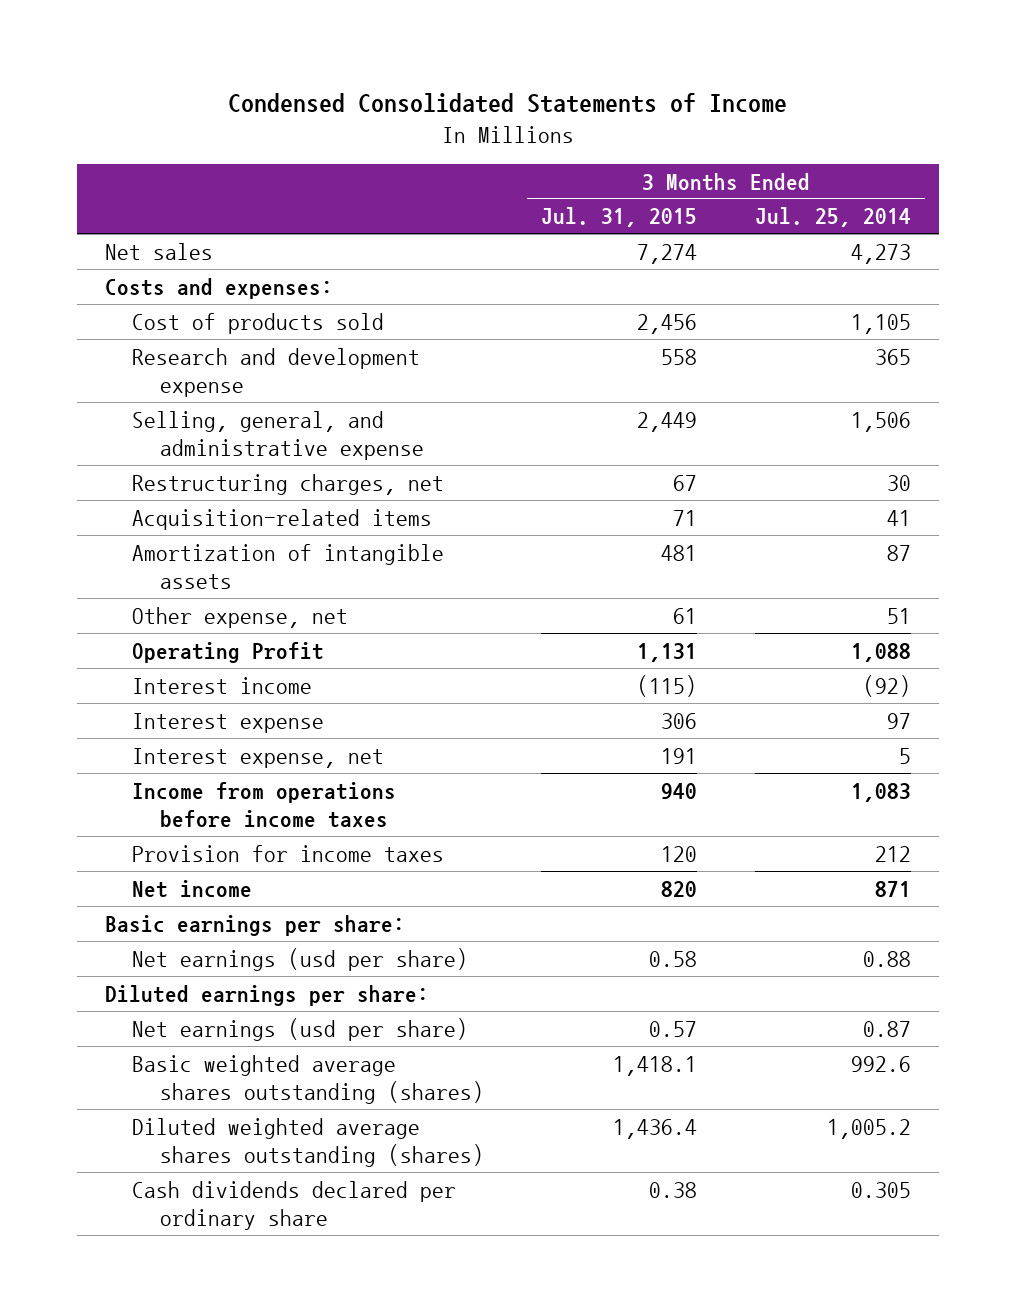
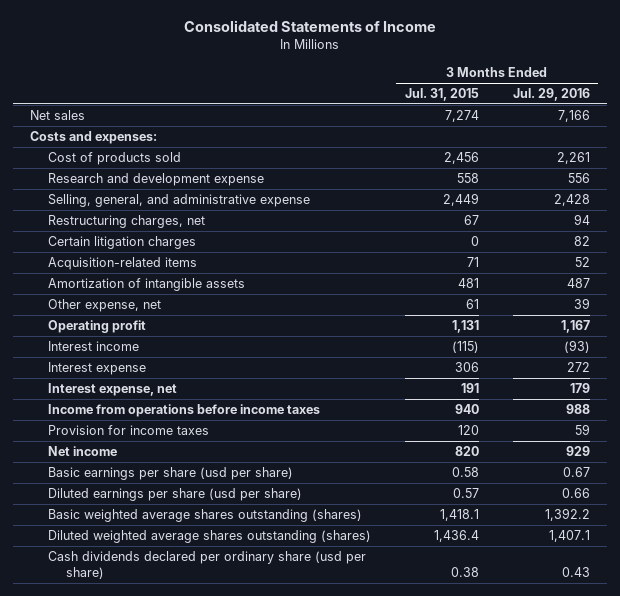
[227,93,787,114] Condensed Consolidated Statements of Income -> [183,20,436,33] Consolidated Statements of Income
[754,207,911,228] Jul. 25, 2014 -> none
none -> [512,88,590,102] Jul. 29, 2016
none -> [47,236,196,250] Certain litigation charges
[132,641,325,663] Operating Profit -> [47,320,146,334] Operating profit
[105,914,406,936] Basic earnings per share: -> none
[105,984,430,1006] Diluted earnings per share: -> none
[132,947,469,971] Net earnings (usd per share) -> [47,467,293,481] Basic earnings per share (usd per share)
[132,1017,469,1041] Net earnings (usd per share) -> [47,488,302,502] Diluted earnings per share (usd per share)
[132,1180,457,1231] Cash dividends declared per ordinary share -> [47,551,366,580] Cash dividends declared per ordinary share (usd per share)

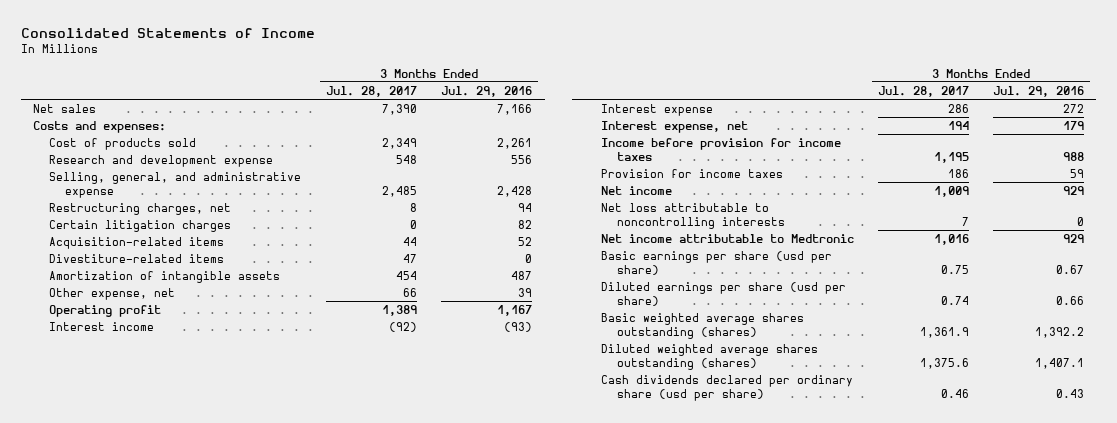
[404,88,479,102] Jul. 31, 2015 -> none
none -> [326,85,418,97] Jul. 28, 2017
none -> [49,253,225,263] Divestiture-related items
[47,404,320,418] Income from operations before income taxes -> [600,137,841,161] Income before provision for income taxes
none -> [600,202,785,229] Net loss attributable to noncontrolling interests
none -> [600,233,854,243] Net income attributable to Medtronic

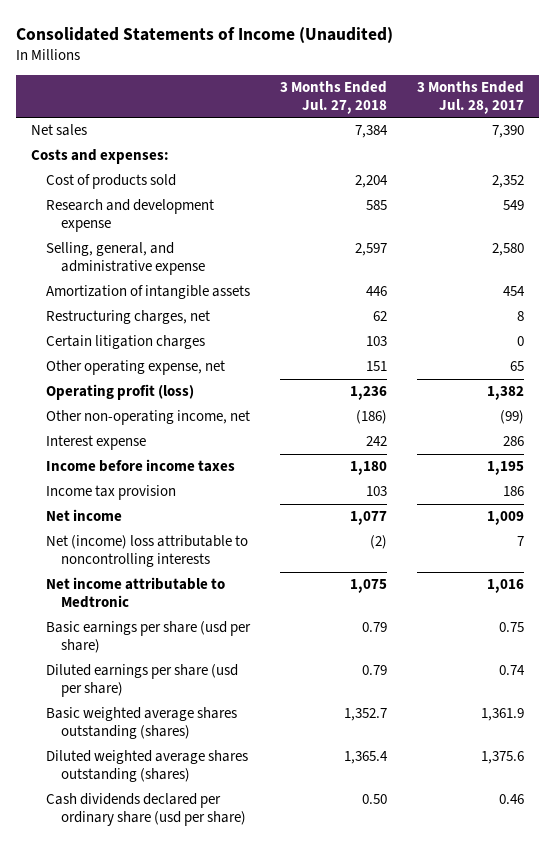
[20,28,315,39] Consolidated Statements of Income -> [16,26,394,43] Consolidated Statements of Income (Unaudited)
[441,85,533,97] Jul. 29, 2016 -> none
none -> [280,81,388,114] 3 Months Ended Jul. 27, 2018
[382,137,418,149] 2,349 -> [492,175,525,189] 2,352
[396,154,418,164] 548 -> [503,200,525,211] 549
[382,185,418,197] 2,485 -> [492,243,525,257] 2,580
[49,270,281,283] Amortization of intangible assets -> [46,285,251,300] Amortization of intangible assets
[49,236,225,249] Acquisition-related items -> none
[49,253,225,263] Divestiture-related items -> none
[49,321,155,331] Interest income -> none
[49,287,176,300] Other expense, net -> [46,360,226,376] Other operating expense, net
[403,287,418,297] 66 -> [510,361,525,372] 65
[49,304,162,317] Operating profit -> [46,384,195,401] Operating profit (loss)
[382,304,418,316] 1,389 -> [487,386,525,401] 1,382
none -> [46,410,251,426] Other non-operating income, net
[600,120,748,133] Interest expense, net -> none
[600,137,841,161] Income before provision for income taxes -> [46,459,236,473] Income before income taxes
[600,168,783,178] Provision for income taxes -> [46,485,177,501] Income tax provision
[600,202,785,229] Net loss attributable to noncontrolling interests -> [46,535,249,568] Net (income) loss attributable to noncontrolling interests

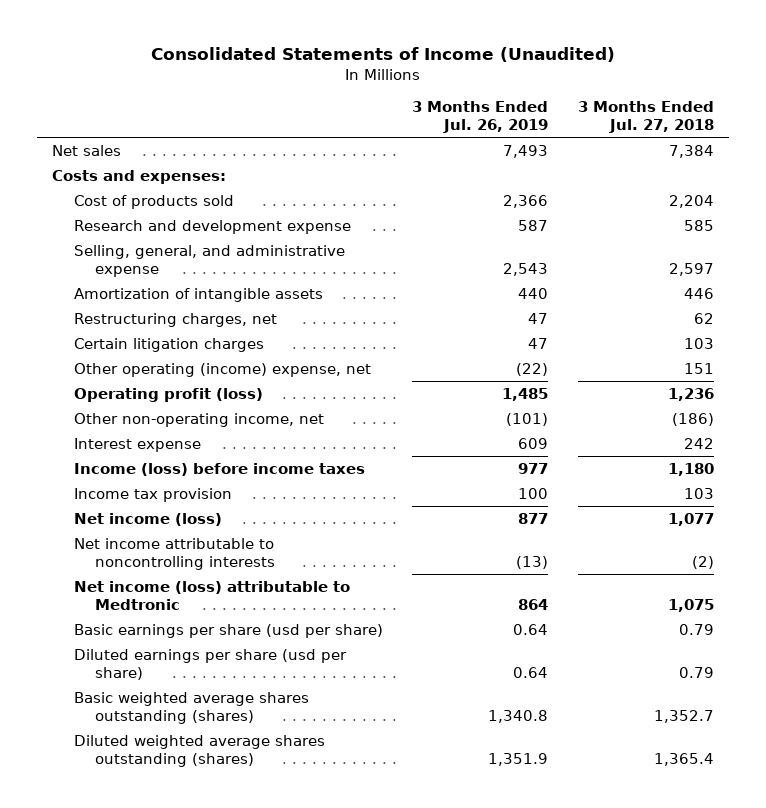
[417,81,525,114] 3 Months Ended Jul. 28, 2017 -> none
none -> [412,100,549,134] 3 Months Ended Jul. 26, 2019
[46,360,226,376] Other operating expense, net -> [73,362,371,377] Other operating (income) expense, net
[46,459,236,473] Income before income taxes -> [73,462,365,476] Income (loss) before income taxes
[46,509,123,522] Net income -> [73,512,222,526] Net income (loss)
[46,535,249,568] Net (income) loss attributable to noncontrolling interests -> [73,537,276,570] Net income attributable to noncontrolling interests
[46,577,226,609] Net income attributable to Medtronic -> [73,580,350,610] Net income (loss) attributable to Medtronic
[46,793,247,827] Cash dividends declared per ordinary share (usd per share) -> none

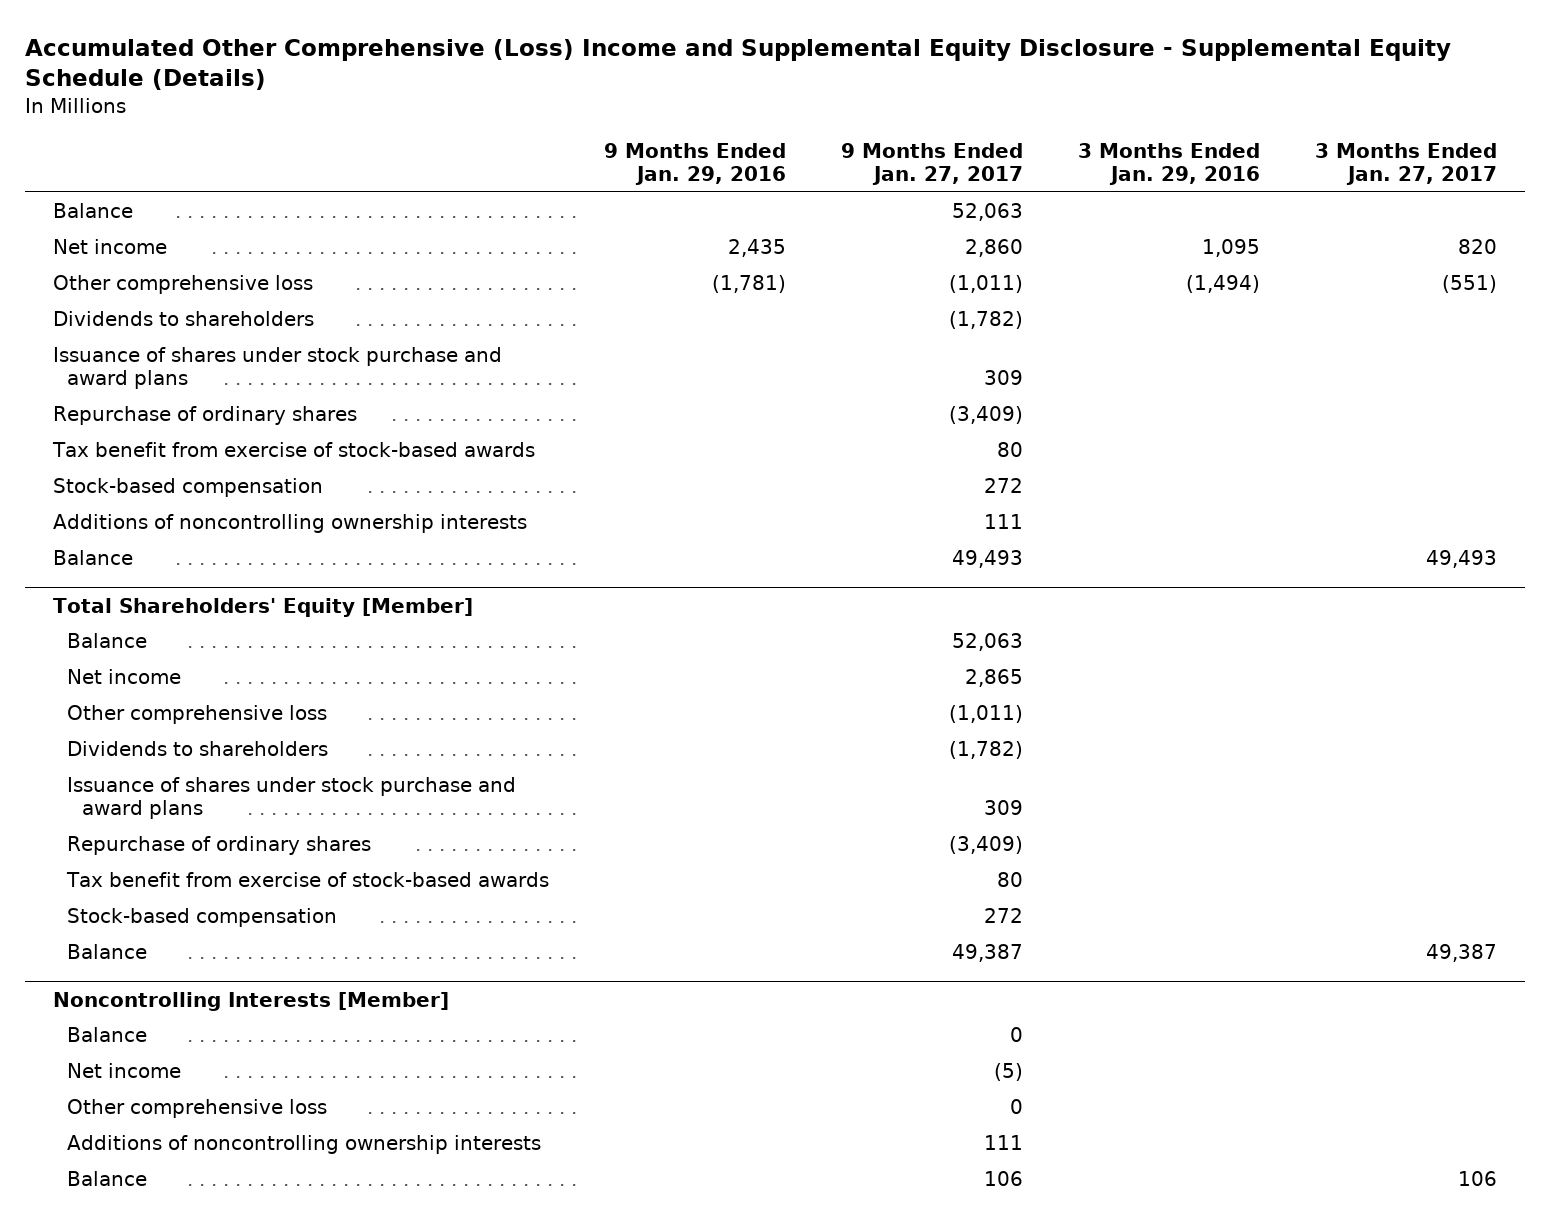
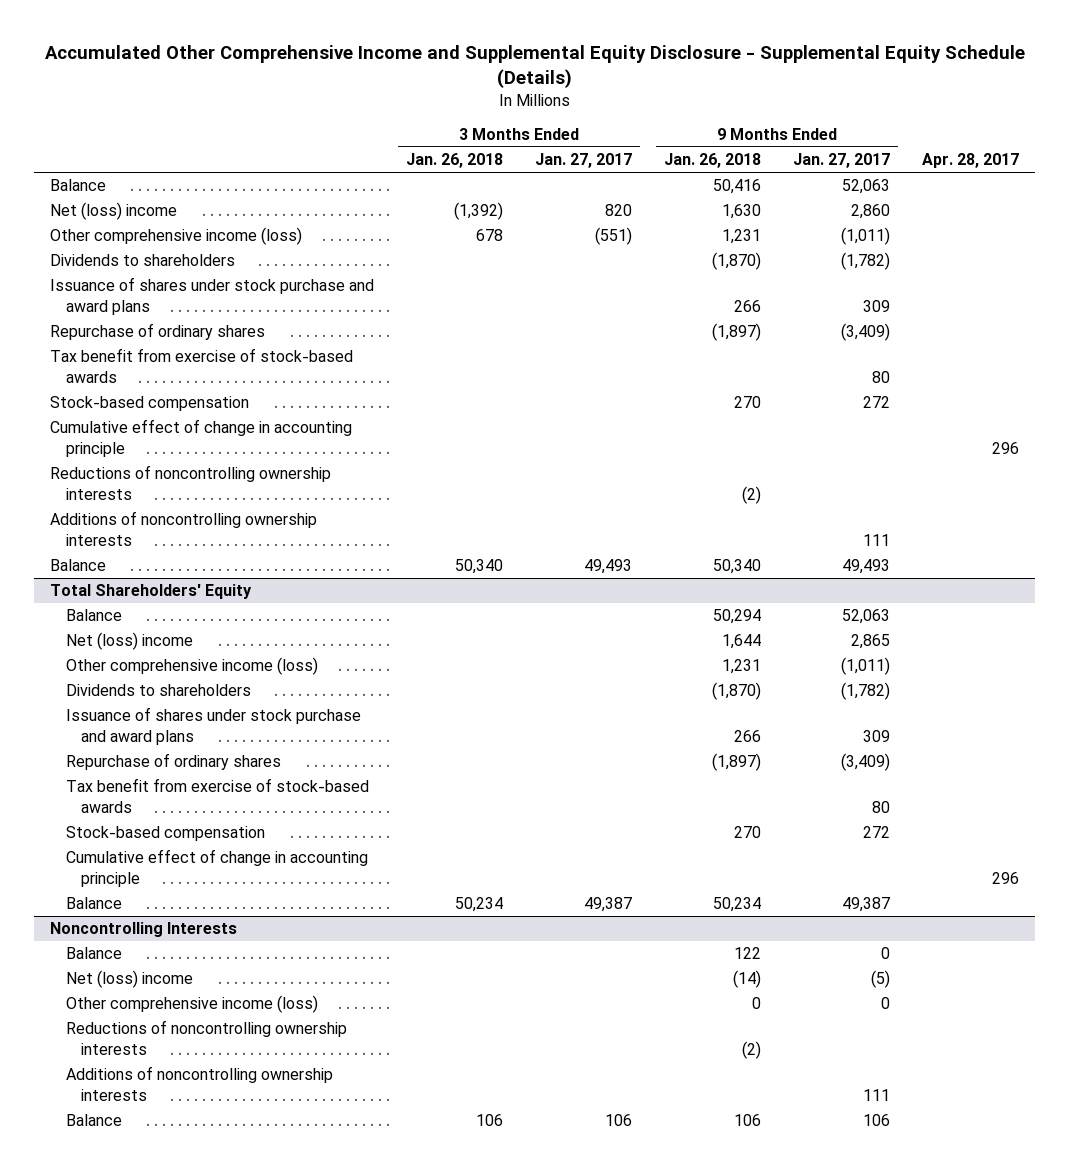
[25,38,1452,91] Accumulated Other Comprehensive (Loss) Income and Supplemental Equity Disclosure - Supplemental Equity Schedule (Details) -> [44,45,1025,89] Accumulated Other Comprehensive Income and Supplemental Equity Disclosure - Supplemental Equity Schedule (Details)
[604,142,787,186] 9 Months Ended Jan. 29, 2016 -> none
[1078,142,1261,186] 3 Months Ended Jan. 29, 2016 -> none
none -> [406,153,504,169] Jan. 26, 2018
none -> [664,153,762,169] Jan. 26, 2018
none -> [922,153,1020,169] Apr. 28, 2017
[52,238,167,254] Net income -> [50,202,178,221] Net (loss) income
[52,274,313,294] Other comprehensive loss -> [50,227,303,246] Other comprehensive income (loss)
none -> [50,419,353,457] Cumulative effect of change in accounting principle
none -> [50,465,332,500] Reductions of noncontrolling ownership interests
[52,597,473,617] Total Shareholders' Equity [Member] -> [50,584,253,600] Total Shareholders' Equity
[67,668,182,684] Net income -> [65,632,193,651] Net (loss) income
[67,704,328,724] Other comprehensive loss -> [65,657,318,676] Other comprehensive income (loss)
none -> [65,849,368,887] Cumulative effect of change in accounting principle
[52,991,449,1011] Noncontrolling Interests [Member] -> [50,922,238,938] Noncontrolling Interests
[67,1062,182,1078] Net income -> [65,970,193,989] Net (loss) income
[67,1098,328,1118] Other comprehensive loss -> [65,995,318,1014] Other comprehensive income (loss)
none -> [65,1020,347,1055] Reductions of noncontrolling ownership interests

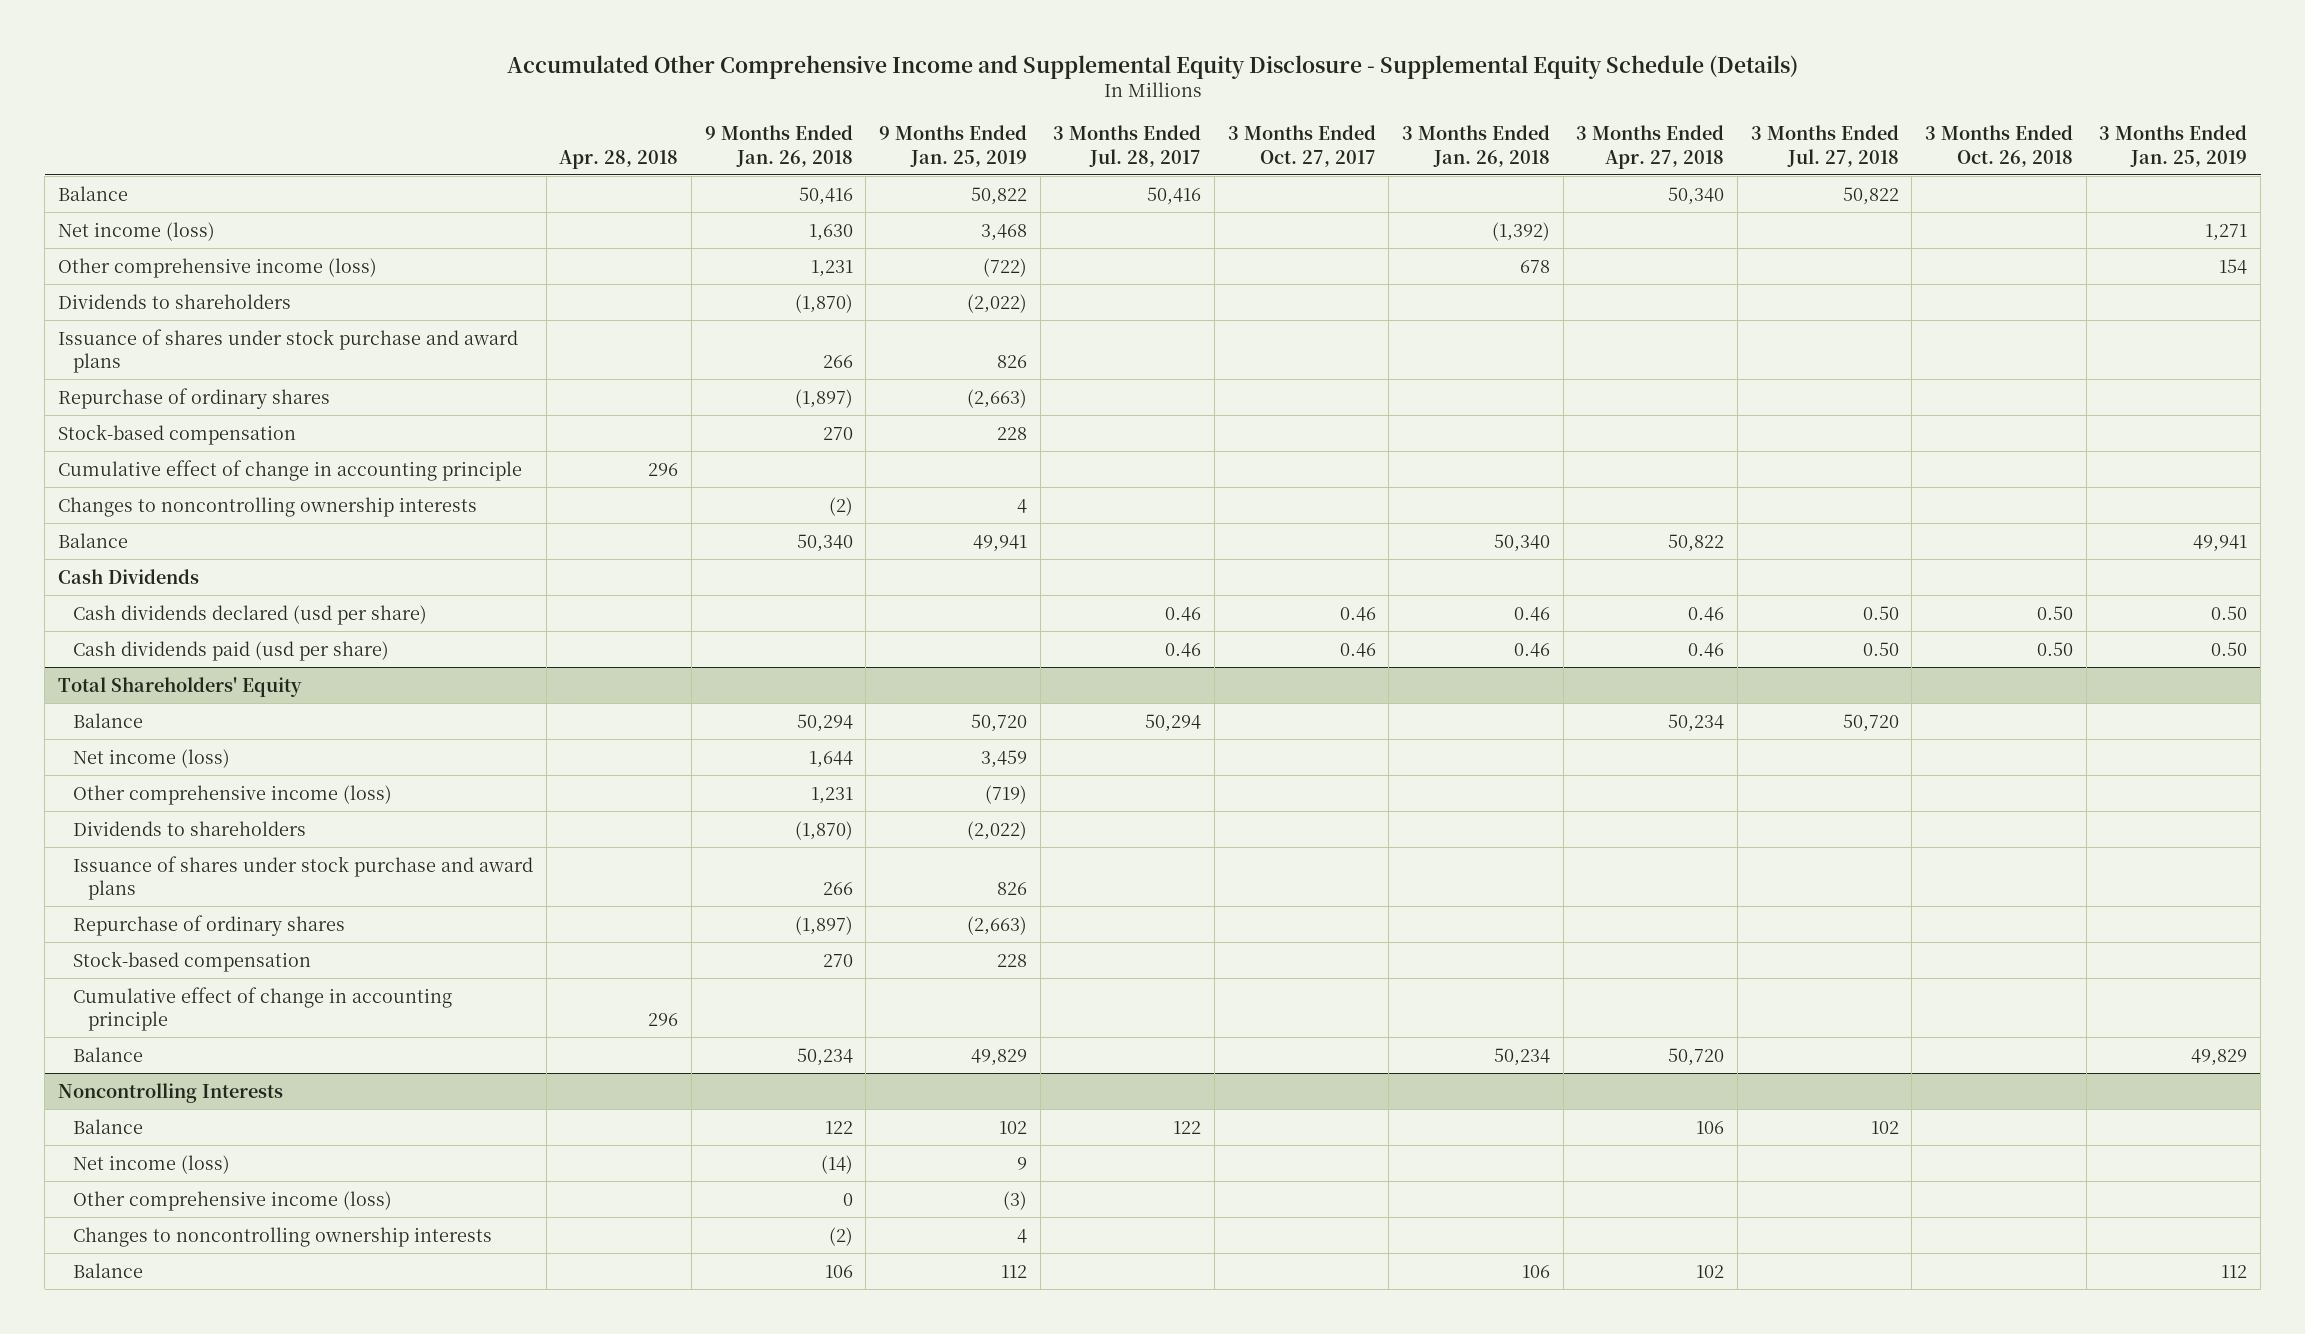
[535,153,633,169] Jan. 27, 2017 -> none
[793,153,891,169] Jan. 27, 2017 -> none
[922,153,1020,169] Apr. 28, 2017 -> none
none -> [559,149,679,169] Apr. 28, 2018
none -> [879,125,1028,167] 9 Months Ended Jan. 25, 2019
none -> [1053,125,1202,167] 3 Months Ended Jul. 28, 2017
none -> [1227,125,1376,167] 3 Months Ended Oct. 27, 2017
none -> [1576,125,1725,169] 3 Months Ended Apr. 27, 2018
none -> [1750,125,1899,167] 3 Months Ended Jul. 27, 2018
none -> [1925,125,2074,167] 3 Months Ended Oct. 26, 2018
none -> [2099,125,2248,167] 3 Months Ended Jan. 25, 2019
[50,202,178,221] Net (loss) income -> [57,221,215,241] Net income (loss)
[50,348,354,383] Tax benefit from exercise of stock-based awards -> none
[50,465,332,500] Reductions of noncontrolling ownership interests -> none
[50,511,318,546] Additions of noncontrolling ownership interests -> none
none -> [57,496,477,517] Changes to noncontrolling ownership interests
none -> [57,568,199,584] Cash Dividends
none -> [73,604,428,625] Cash dividends declared (usd per share)
none -> [73,640,390,661] Cash dividends paid (usd per share)
[65,632,193,651] Net (loss) income -> [73,748,231,768] Net income (loss)
[65,778,369,813] Tax benefit from exercise of stock-based awards -> none
[65,970,193,989] Net (loss) income -> [73,1154,231,1174] Net income (loss)
[65,1020,347,1055] Reductions of noncontrolling ownership interests -> none
[65,1066,333,1101] Additions of noncontrolling ownership interests -> none
none -> [73,1226,493,1247] Changes to noncontrolling ownership interests

